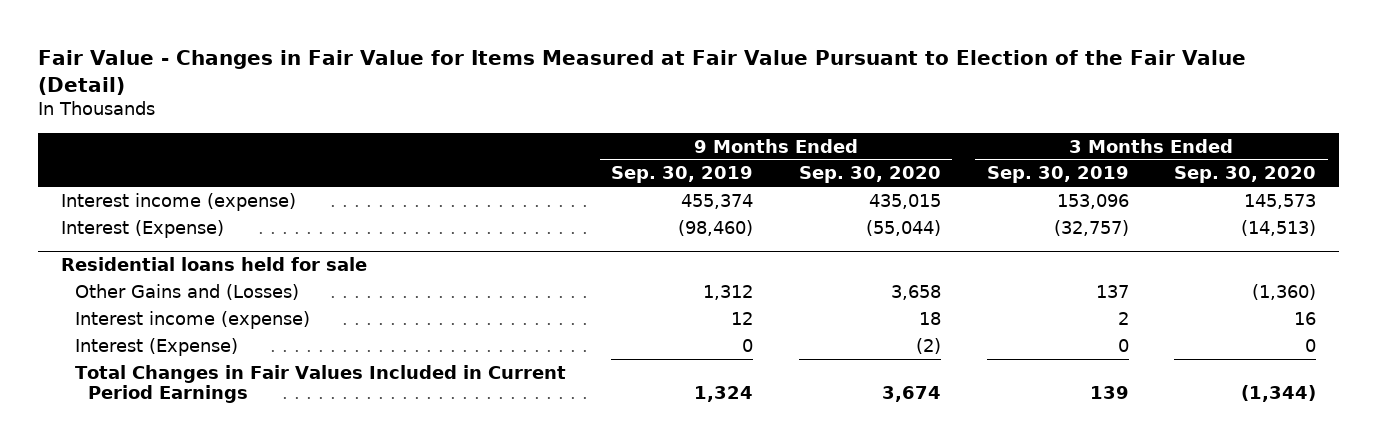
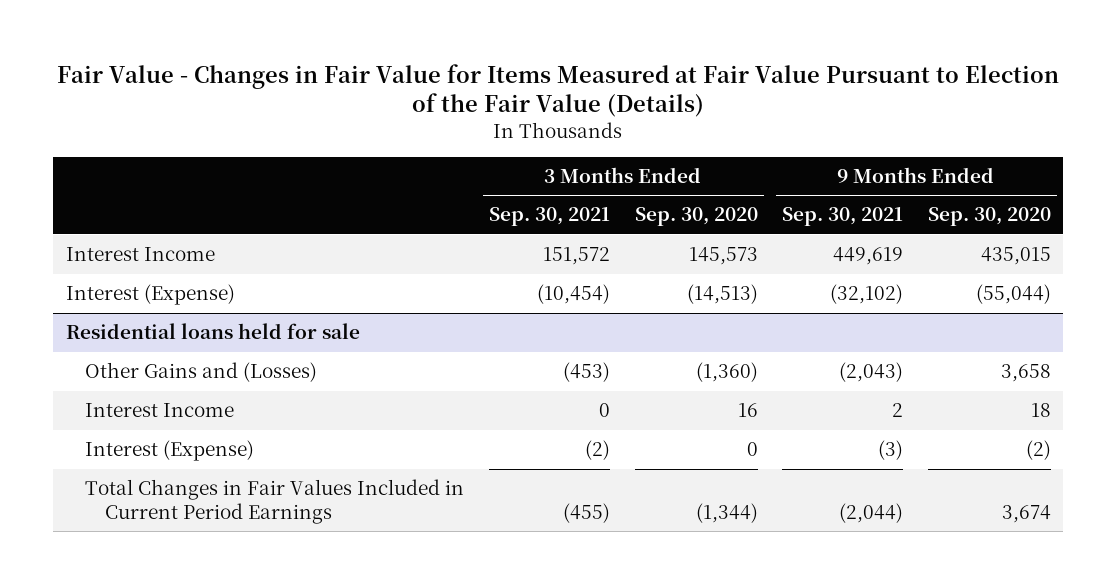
[38,50,1247,96] Fair Value - Changes in Fair Value for Items Measured at Fair Value Pursuant to Election of the Fair Value (Detail) -> [57,63,1060,118] Fair Value - Changes in Fair Value for Items Measured at Fair Value Pursuant to Election of the Fair Value (Details)
[611,166,754,184] Sep. 30, 2019 -> none
[986,166,1129,184] Sep. 30, 2019 -> none
none -> [488,207,610,227] Sep. 30, 2021
none -> [782,207,904,227] Sep. 30, 2021
[61,192,297,211] Interest income (expense) -> [65,247,215,262] Interest Income
[74,310,310,329] Interest income (expense) -> [85,403,235,418] Interest Income

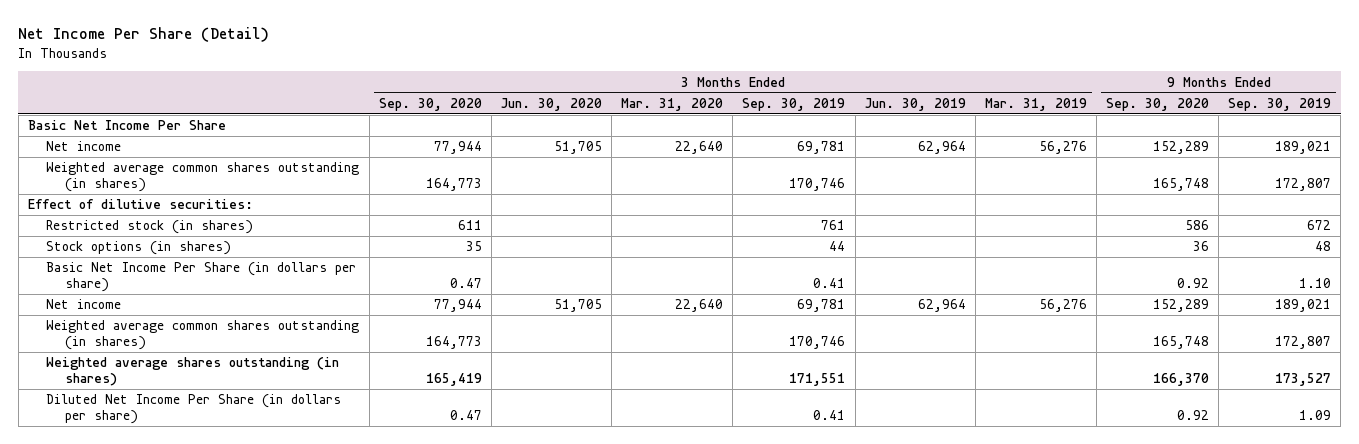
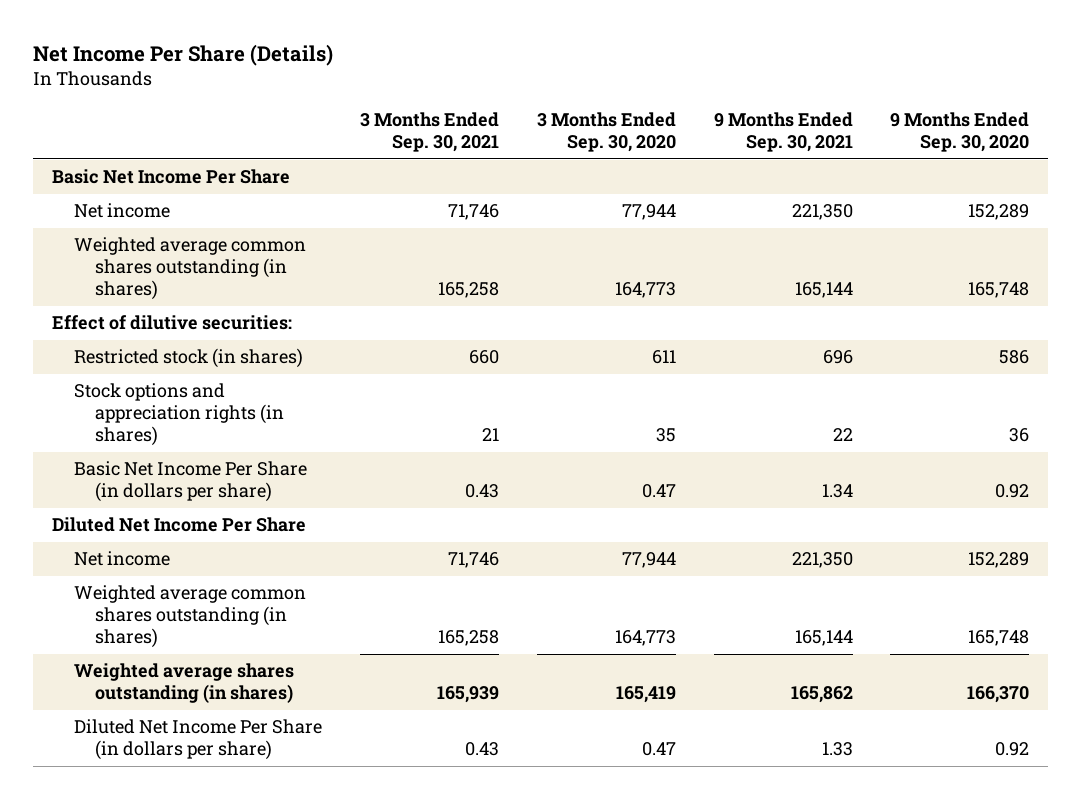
[18,27,270,43] Net Income Per Share (Detail) -> [33,44,334,67] Net Income Per Share (Details)
[500,97,602,111] Jun. 30, 2020 -> none
[621,97,724,111] Mar. 31, 2020 -> none
[742,97,846,111] Sep. 30, 2019 -> none
[864,97,966,111] Jun. 30, 2019 -> none
[984,97,1087,111] Mar. 31, 2019 -> none
[1228,97,1332,111] Sep. 30, 2019 -> none
none -> [359,112,499,153] 3 Months Ended Sep. 30, 2021
none -> [713,112,853,153] 9 Months Ended Sep. 30, 2021
[46,241,232,256] Stock options (in shares) -> [73,383,285,447] Stock options and appreciation rights (in shares)
none -> [52,517,307,533] Diluted Net Income Per Share

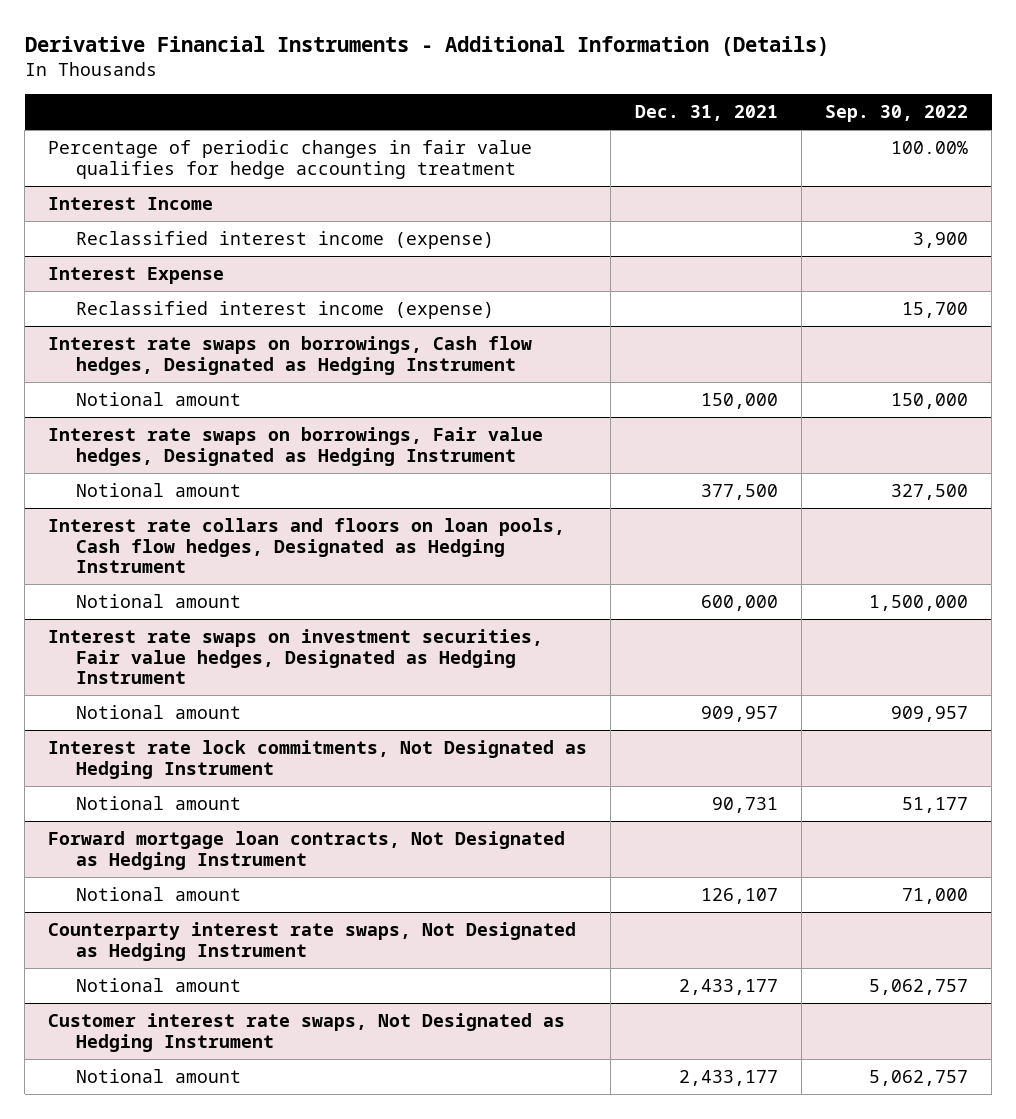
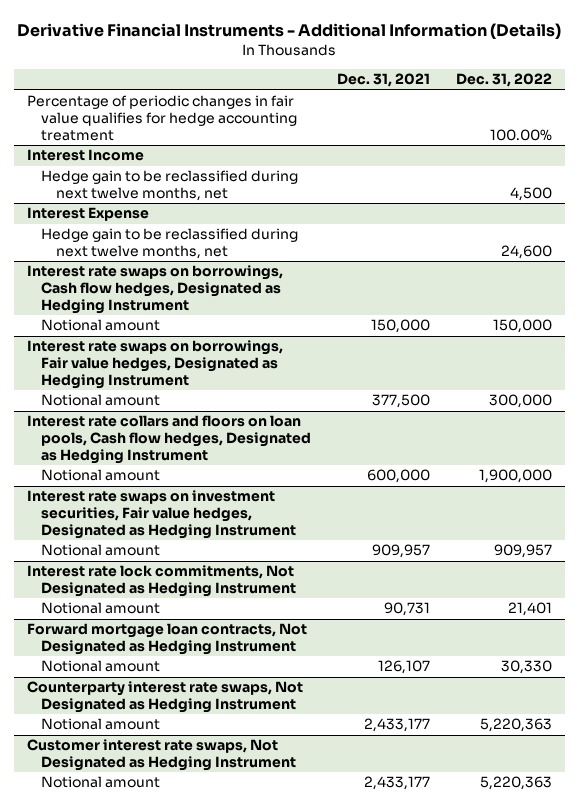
[825,105,969,123] Sep. 30, 2022 -> none
none -> [455,73,552,88] Dec. 31, 2022
[75,230,494,249] Reclassified interest income (expense) -> [41,170,299,202] Hedge gain to be reclassified during next twelve months, net
[75,300,494,319] Reclassified interest income (expense) -> [41,228,299,260] Hedge gain to be reclassified during next twelve months, net

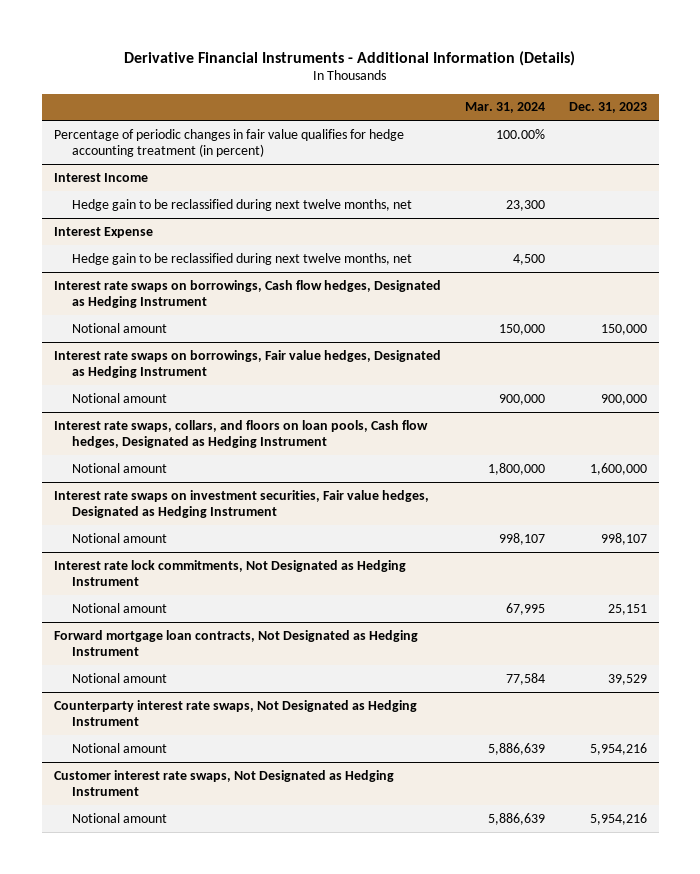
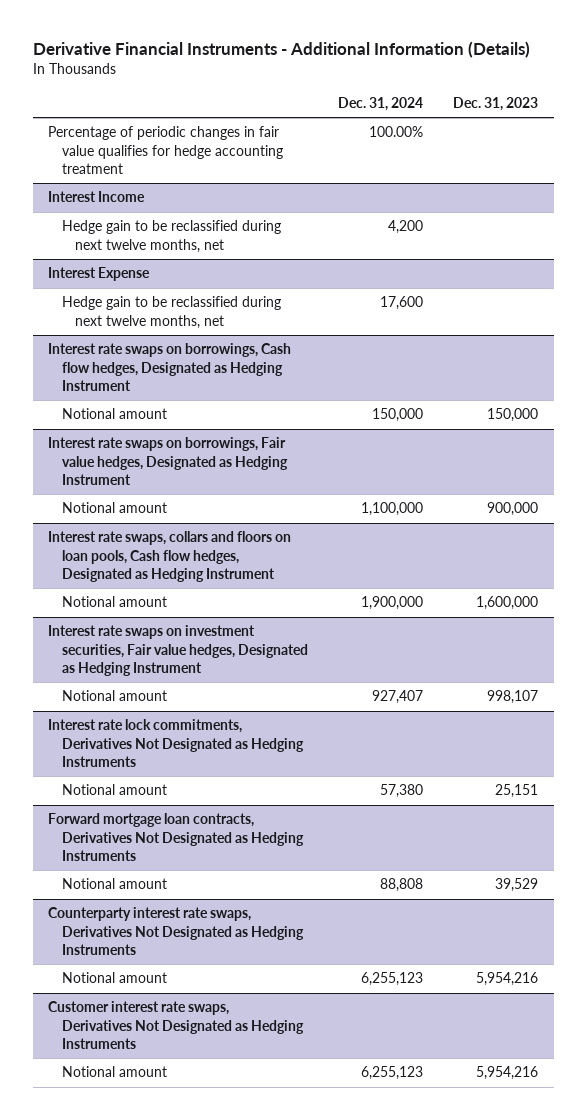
[464,102,545,114] Mar. 31, 2024 -> none
none -> [337,96,423,111] Dec. 31, 2024
[53,128,404,158] Percentage of periodic changes in fair value qualifies for hedge accounting treatment (in percent) -> [48,126,283,175] Percentage of periodic changes in fair value qualifies for hedge accounting treatment
[53,419,428,449] Interest rate swaps, collars, and floors on loan pools, Cash flow hedges, Designated as Hedging Instrument -> [48,531,292,583] Interest rate swaps, collars and floors on loan pools, Cash flow hedges, Designated as Hedging Instrument
[53,559,406,587] Interest rate lock commitments, Not Designated as Hedging Instrument -> [48,719,304,768] Interest rate lock commitments, Derivatives Not Designated as Hedging Instruments
[53,629,418,657] Forward mortgage loan contracts, Not Designated as Hedging Instrument -> [48,813,304,862] Forward mortgage loan contracts, Derivatives Not Designated as Hedging Instruments
[53,699,417,727] Counterparty interest rate swaps, Not Designated as Hedging Instrument -> [48,907,304,956] Counterparty interest rate swaps, Derivatives Not Designated as Hedging Instruments
[53,769,394,797] Customer interest rate swaps, Not Designated as Hedging Instrument -> [48,1001,304,1050] Customer interest rate swaps, Derivatives Not Designated as Hedging Instruments

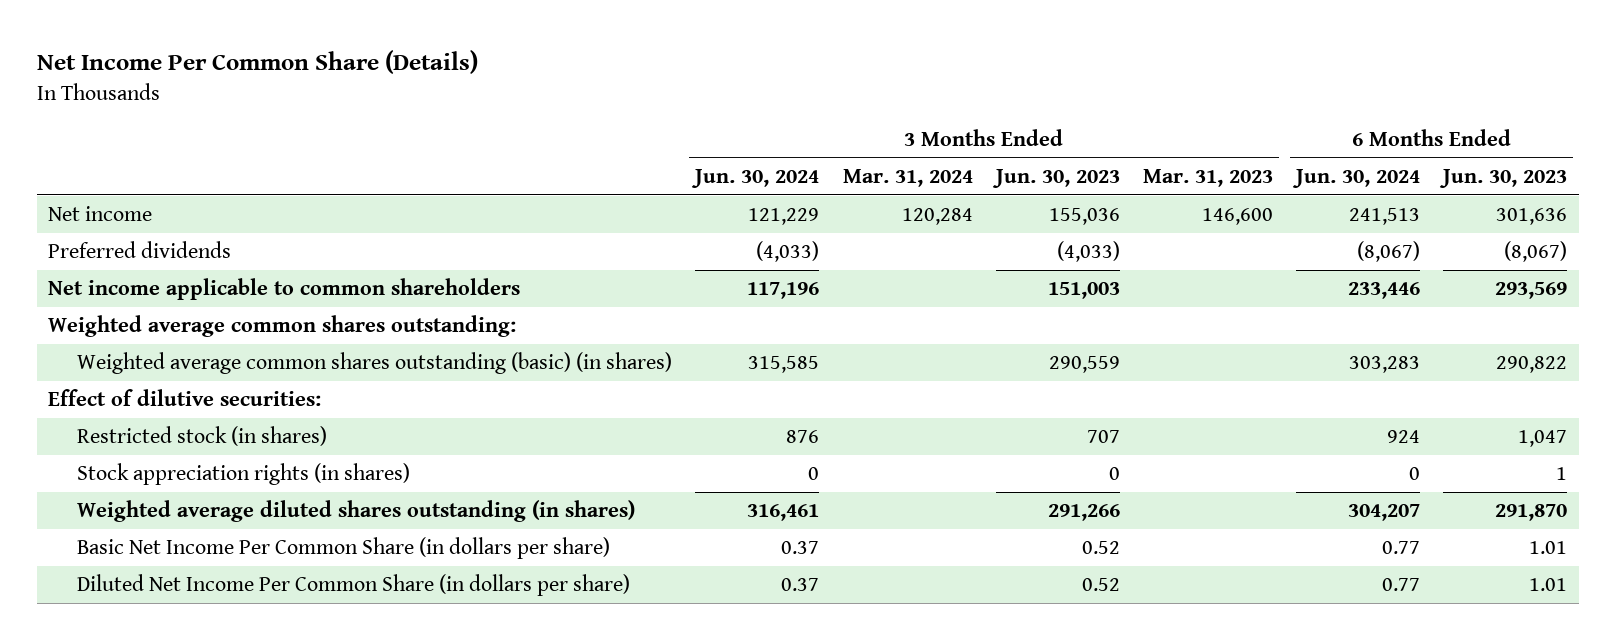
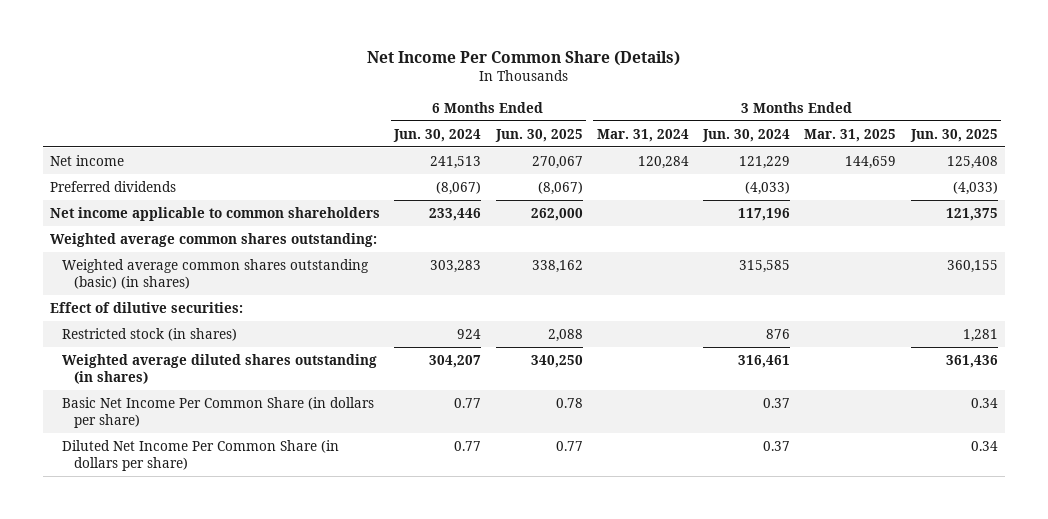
[991,168,1120,188] Jun. 30, 2023 -> none
[1142,168,1273,187] Mar. 31, 2023 -> none
[1439,168,1568,188] Jun. 30, 2023 -> none
none -> [494,128,583,142] Jun. 30, 2025
none -> [804,128,897,142] Mar. 31, 2025
none -> [909,128,998,142] Jun. 30, 2025
[77,463,411,486] Stock appreciation rights (in shares) -> none

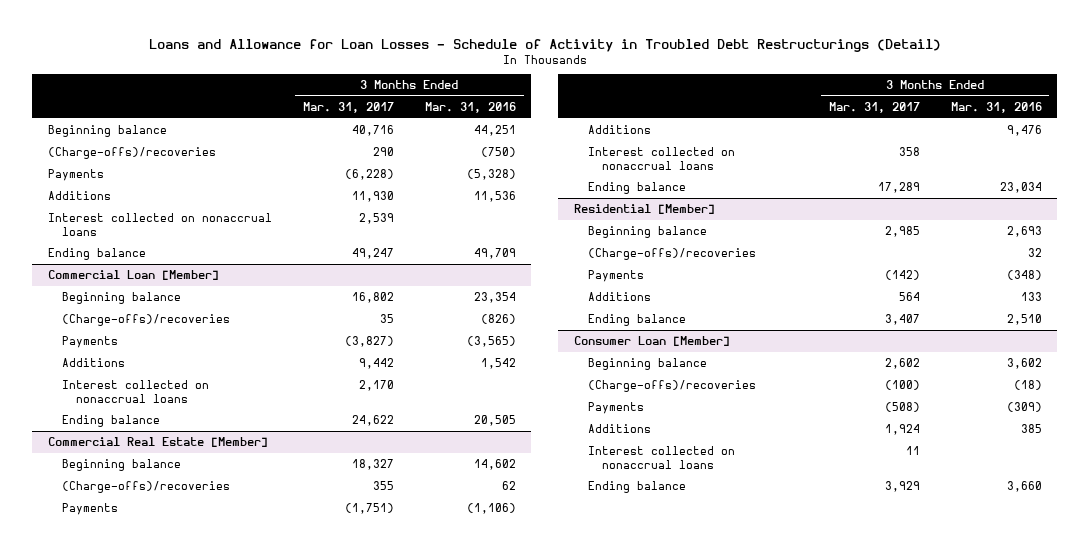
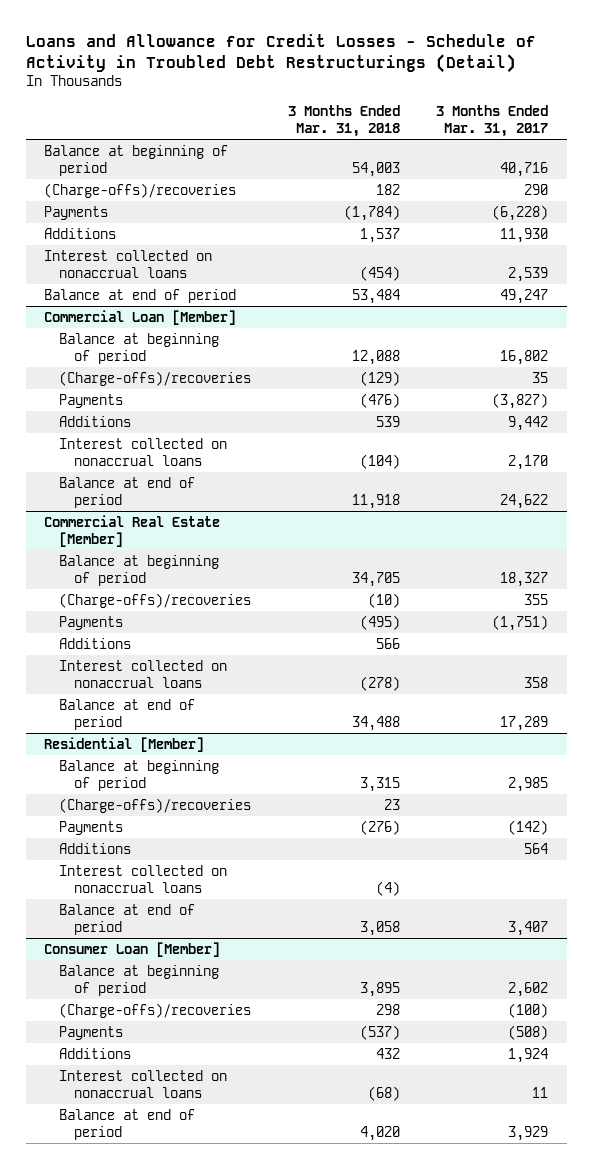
[148,39,941,53] Loans and Allowance for Loan Losses - Schedule of Activity in Troubled Debt Restructurings (Detail) -> [25,33,536,73] Loans and Allowance for Credit Losses - Schedule of Activity in Troubled Debt Restructurings (Detail)
[424,101,516,113] Mar. 31, 2016 -> none
none -> [287,104,400,137] 3 Months Ended Mar. 31, 2018
[47,124,167,137] Beginning balance -> [43,144,228,176] Balance at beginning of period
[47,247,146,260] Ending balance -> [43,288,236,303] Balance at end of period
[62,291,182,304] Beginning balance -> [59,332,220,364] Balance at beginning of period
[62,414,161,427] Ending balance -> [59,476,196,508] Balance at end of period
[62,458,182,471] Beginning balance -> [59,554,220,586] Balance at beginning of period
[587,181,686,194] Ending balance -> [59,698,196,730] Balance at end of period
[587,225,707,238] Beginning balance -> [59,759,220,791] Balance at beginning of period
none -> [59,864,228,893] Interest collected on nonaccrual loans
[587,313,686,326] Ending balance -> [59,903,196,935] Balance at end of period
[587,357,707,370] Beginning balance -> [59,964,220,996] Balance at beginning of period
[587,480,686,493] Ending balance -> [59,1108,196,1140] Balance at end of period

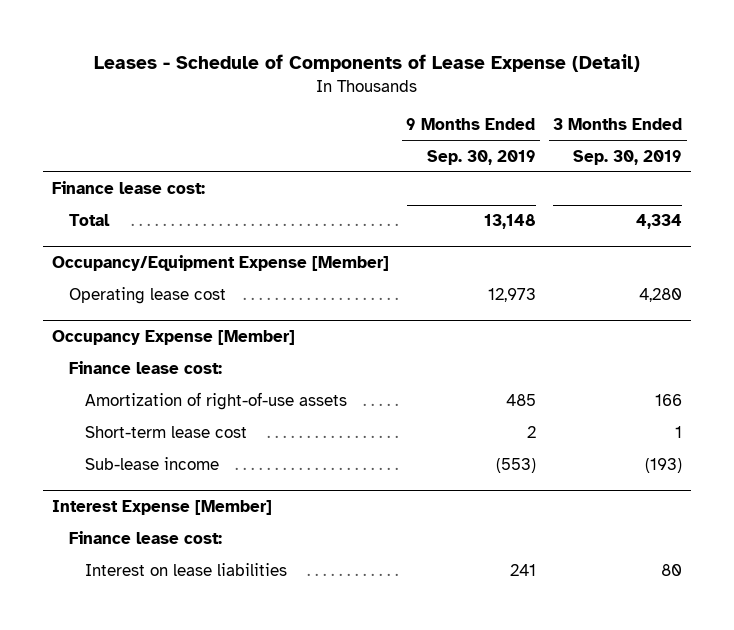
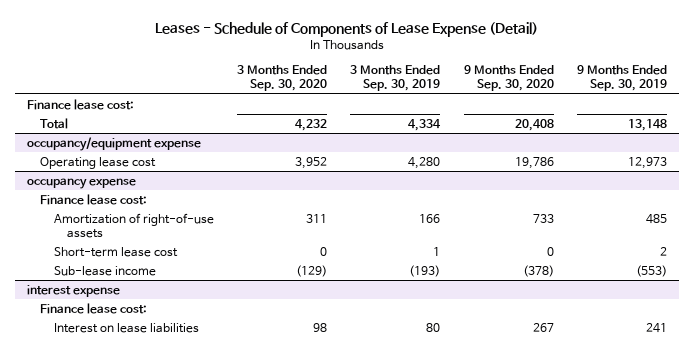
none -> [236,65,327,92] 3 Months Ended Sep. 30, 2020
none -> [463,65,554,92] 9 Months Ended Sep. 30, 2020
[52,255,390,272] Occupancy/Equipment Expense [Member] -> [26,136,201,151] occupancy/equipment expense
[52,330,296,346] Occupancy Expense [Member] -> [26,177,136,189] occupancy expense
[52,500,273,516] Interest Expense [Member] -> [26,284,120,297] interest expense

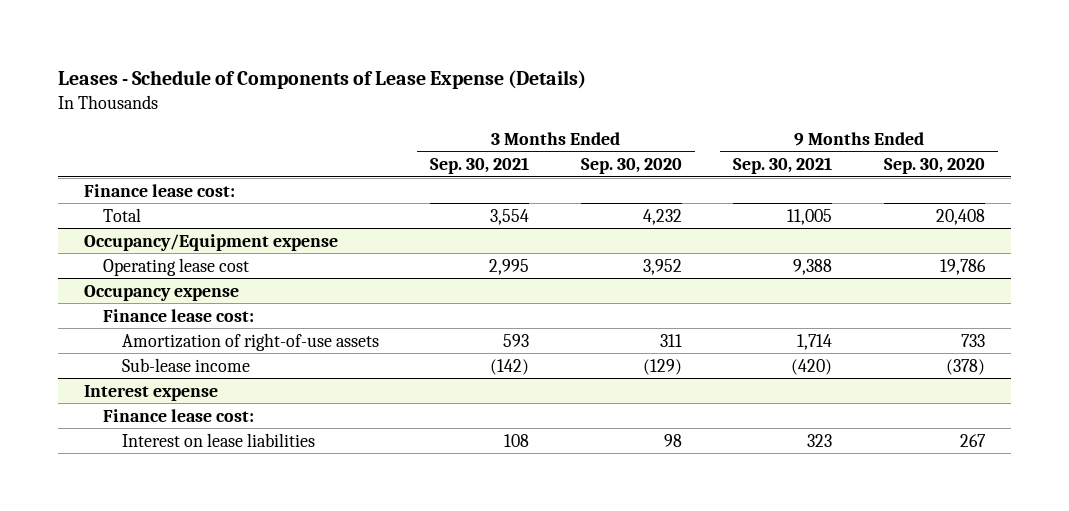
[154,21,538,37] Leases - Schedule of Components of Lease Expense (Detail) -> [58,70,587,90] Leases - Schedule of Components of Lease Expense (Details)
[350,65,441,92] 3 Months Ended Sep. 30, 2019 -> none
[577,65,668,92] 9 Months Ended Sep. 30, 2019 -> none
none -> [430,157,530,175] Sep. 30, 2021
none -> [733,157,833,175] Sep. 30, 2021
[26,136,201,151] occupancy/equipment expense -> [84,233,339,251] Occupancy/Equipment expense
[26,177,136,189] occupancy expense -> [84,284,240,301] Occupancy expense
[53,246,178,257] Short-term lease cost -> none
[26,284,120,297] interest expense -> [84,384,219,401] Interest expense

